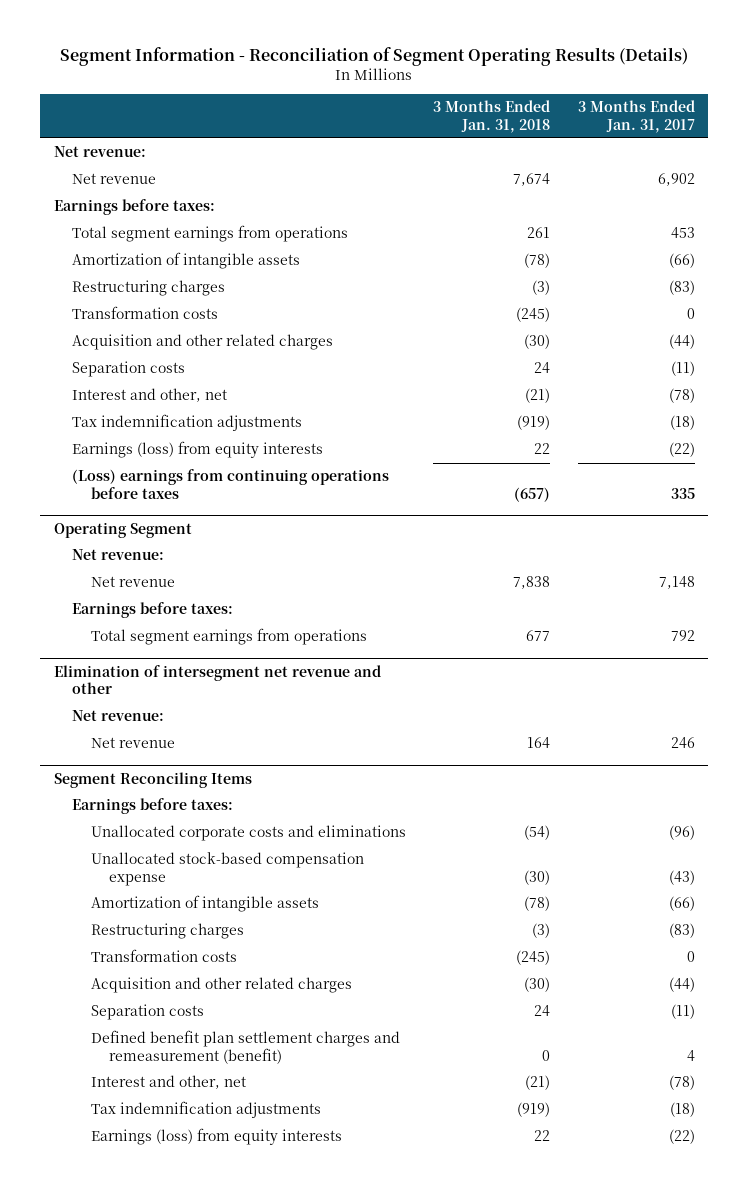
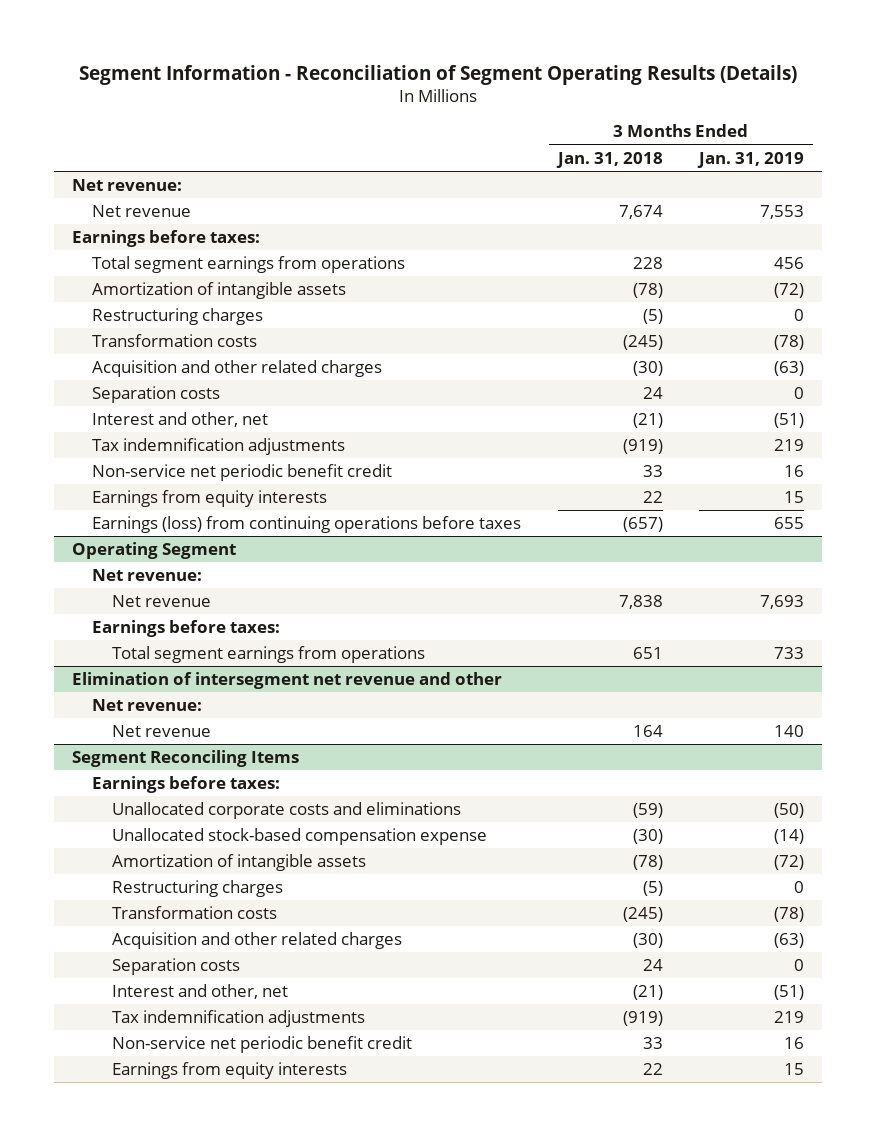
[577,100,695,133] 3 Months Ended Jan. 31, 2017 -> none
none -> [696,151,804,168] Jan. 31, 2019
[527,227,551,239] 261 -> [632,256,663,269] 228
[532,280,551,296] (3) -> [642,308,663,324] (5)
none -> [92,463,393,481] Non-service net periodic benefit credit
[72,441,324,459] Earnings (loss) from equity interests -> [92,489,328,507] Earnings from equity interests
[72,469,390,499] (Loss) earnings from continuing operations before taxes -> [92,515,522,533] Earnings (loss) from continuing operations before taxes
[526,630,551,642] 677 -> [632,646,663,659] 651
[524,825,551,841] (54) -> [632,802,663,818] (59)
[532,923,551,939] (3) -> [642,880,663,896] (5)
[90,1030,400,1064] Defined benefit plan settlement charges and remeasurement (benefit) -> none
none -> [112,1035,413,1053] Non-service net periodic benefit credit
[90,1128,342,1146] Earnings (loss) from equity interests -> [112,1061,348,1079] Earnings from equity interests

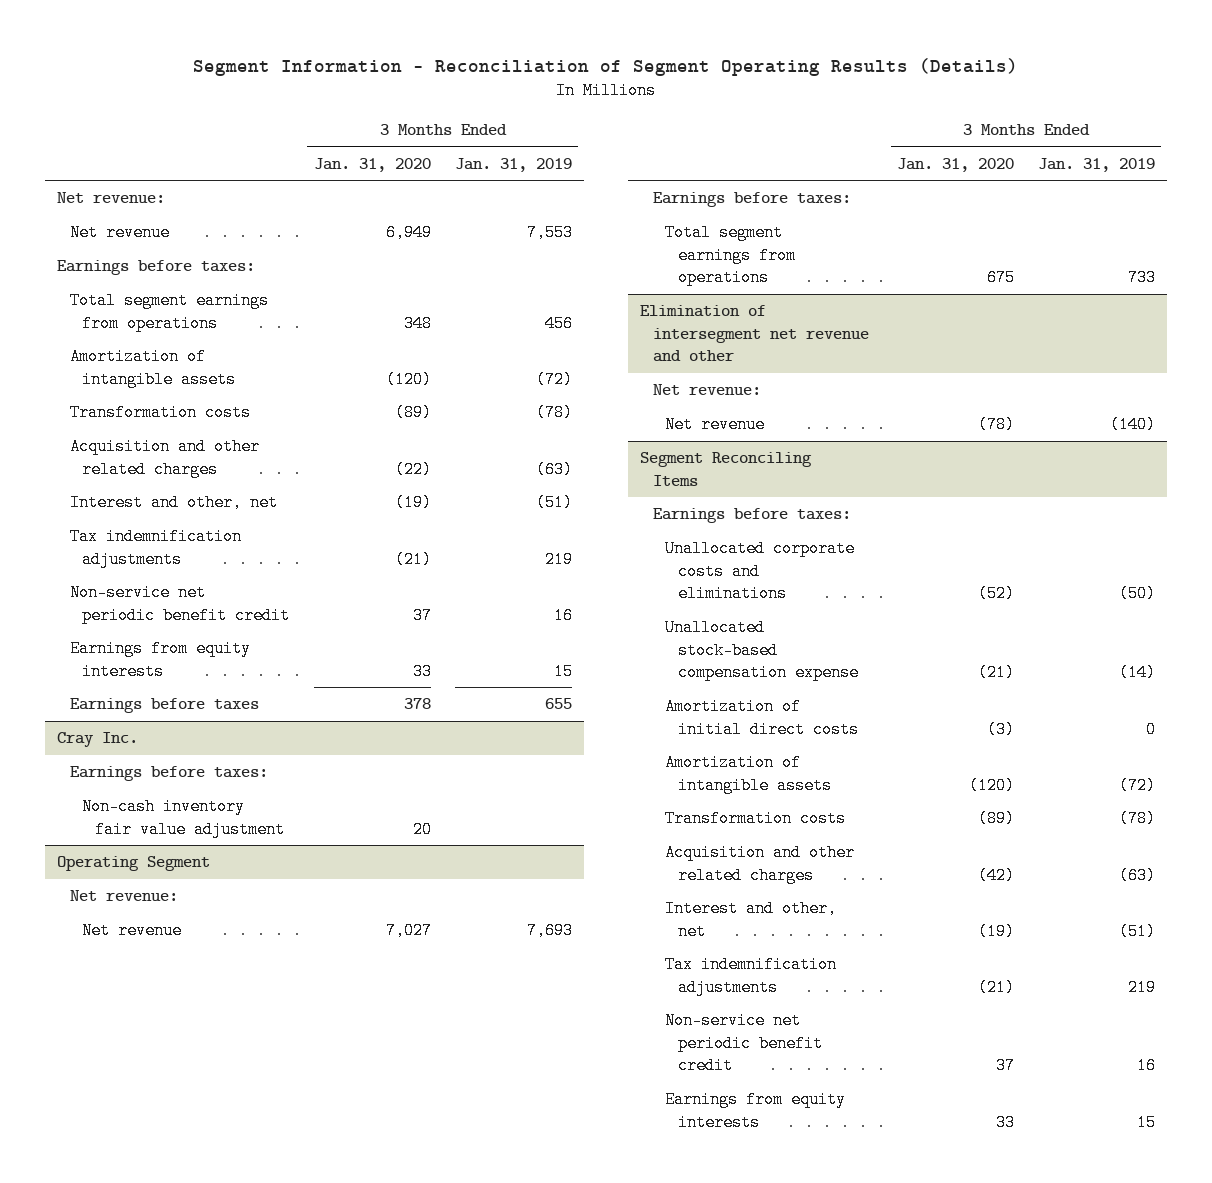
[555,151,663,168] Jan. 31, 2018 -> none
none -> [313,157,431,172] Jan. 31, 2020
[92,307,264,325] Restructuring charges -> none
[92,385,221,403] Separation costs -> none
[92,515,522,533] Earnings (loss) from continuing operations before taxes -> [69,698,259,714] Earnings before taxes
none -> [56,732,138,748] Cray Inc.
none -> [69,766,268,782] Earnings before taxes:
none -> [82,798,285,838] Non-cash inventory fair value adjustment
[773,724,804,737] 140 -> [1110,416,1157,434] (140)
none -> [665,698,860,738] Amortization of initial direct costs
[112,879,284,897] Restructuring charges -> none
[112,957,241,975] Separation costs -> none

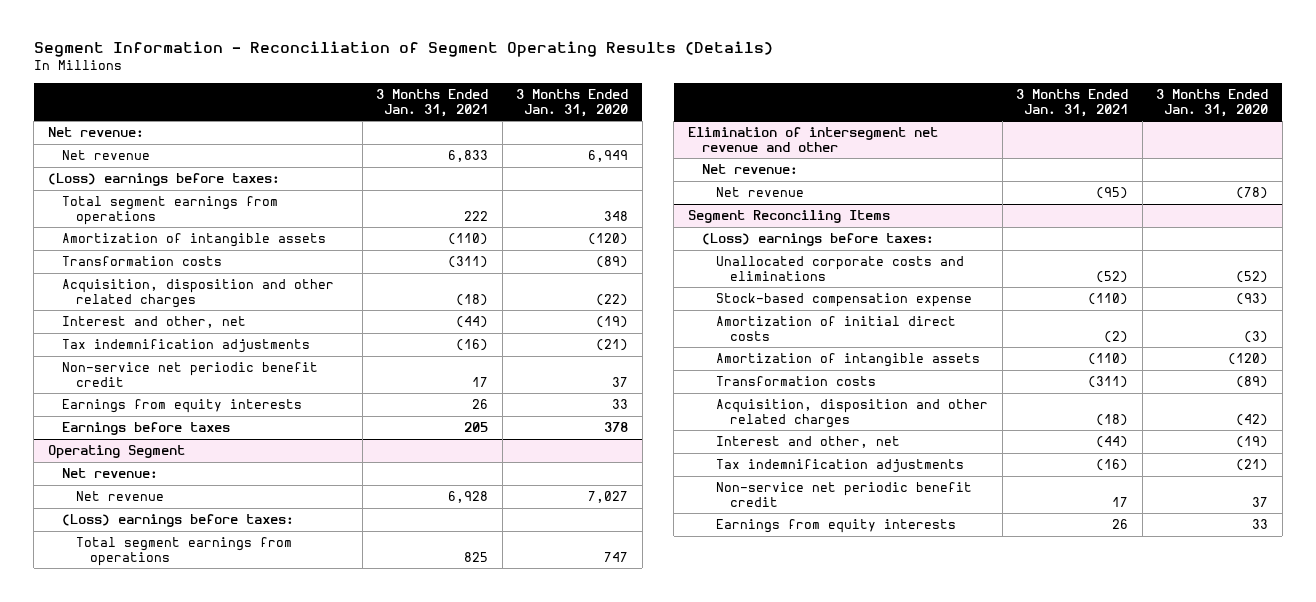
[454,157,572,172] Jan. 31, 2019 -> none
none -> [376,89,489,117] 3 Months Ended Jan. 31, 2021
[56,260,255,276] Earnings before taxes: -> [47,173,280,187] (Loss) earnings before taxes:
[69,438,260,478] Acquisition and other related charges -> [62,279,335,308] Acquisition, disposition and other related charges
[56,732,138,748] Cray Inc. -> none
[69,766,268,782] Earnings before taxes: -> none
[82,798,285,838] Non-cash inventory fair value adjustment -> none
[652,192,851,208] Earnings before taxes: -> [62,514,295,528] (Loss) earnings before taxes:
[986,269,1015,287] 675 -> [604,551,629,562] 747
[652,508,851,524] Earnings before taxes: -> [701,233,934,247] (Loss) earnings before taxes:
[665,619,860,682] Unallocated stock-based compensation expense -> [716,293,973,308] Stock-based compensation expense
[977,664,1015,682] (21) -> [1236,293,1269,306] (93)
[665,844,856,884] Acquisition and other related charges -> [716,399,989,428] Acquisition, disposition and other related charges

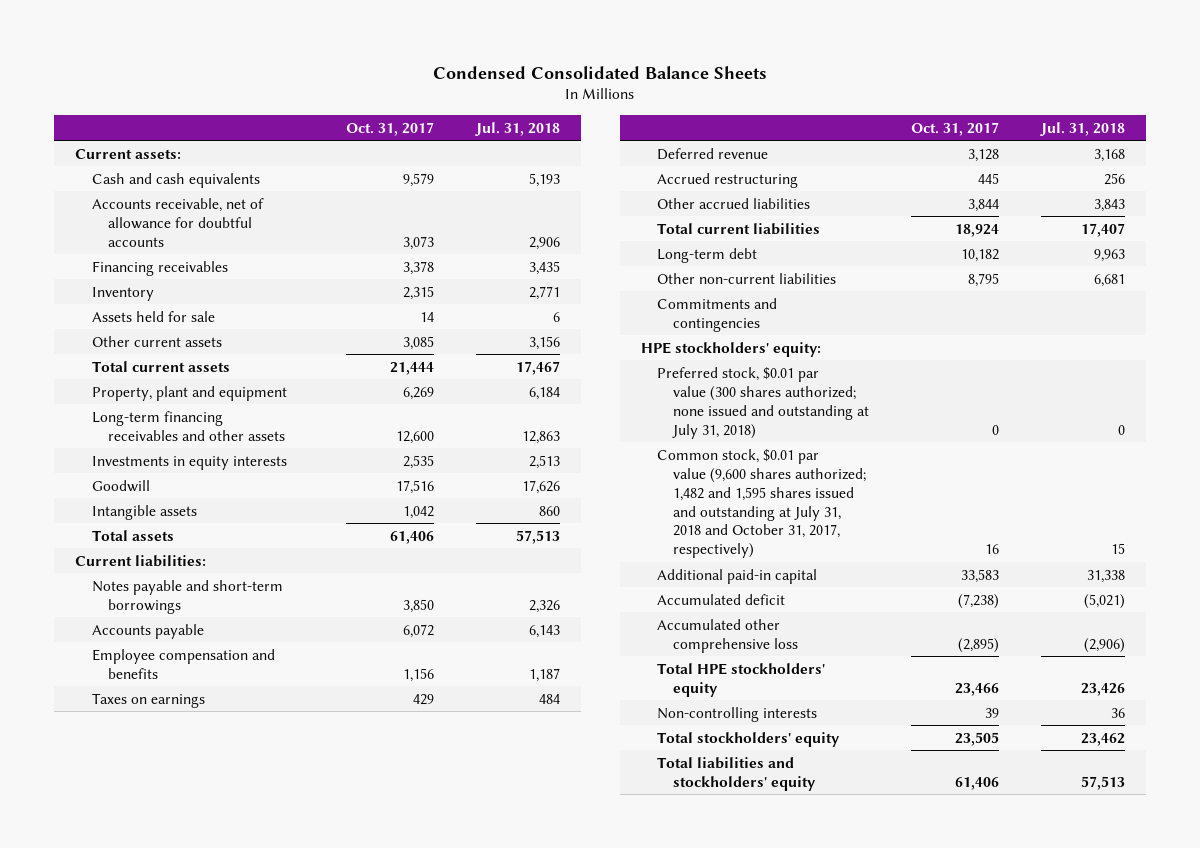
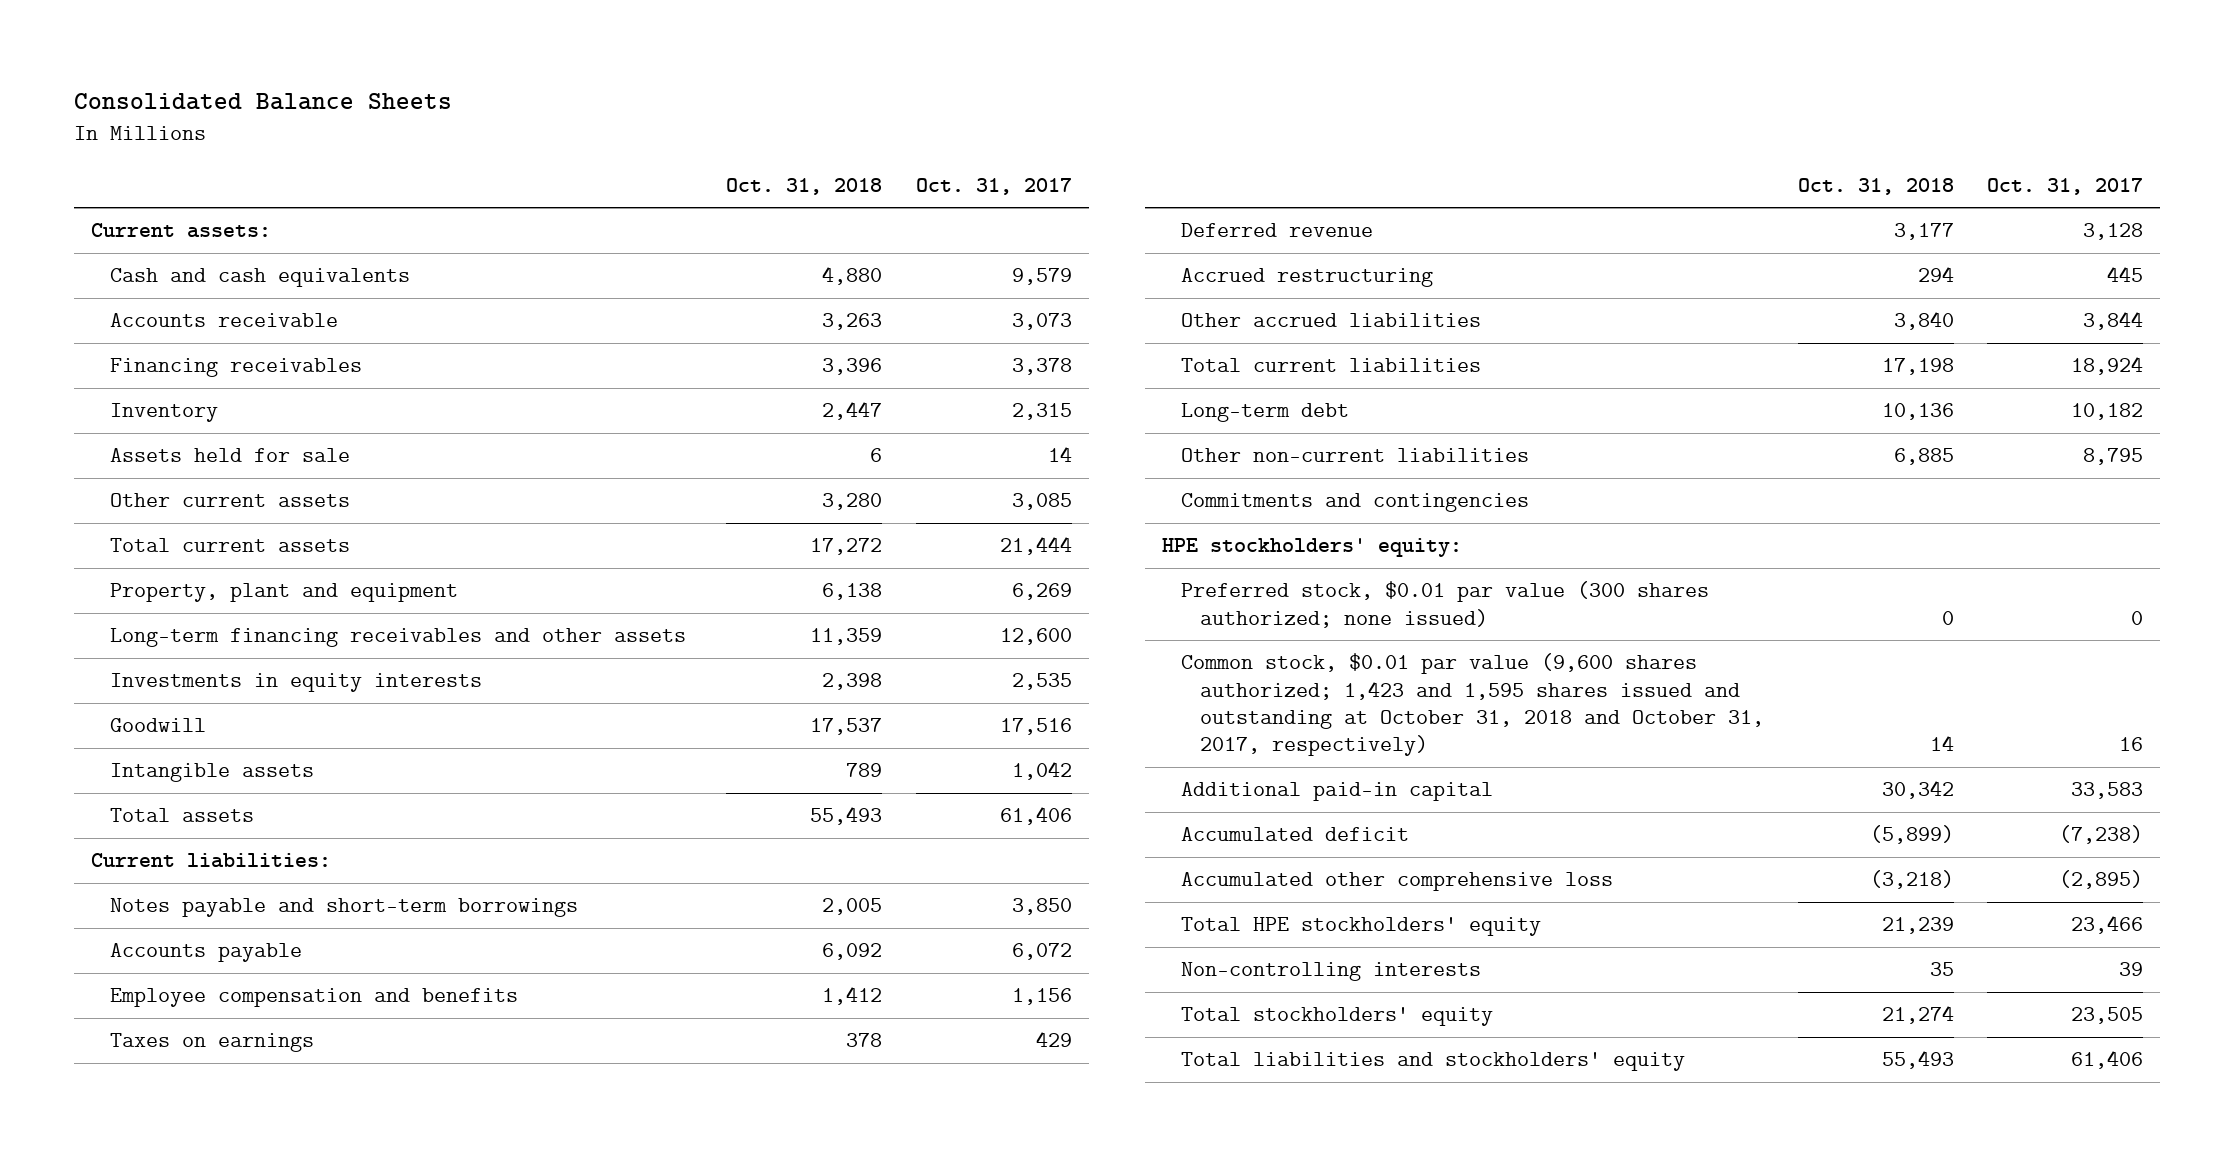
[433,65,768,79] Condensed Consolidated Balance Sheets -> [73,93,452,111] Consolidated Balance Sheets
[474,121,560,136] Jul. 31, 2018 -> none
none -> [726,177,883,195] Oct. 31, 2018
[91,197,264,247] Accounts receivable, net of allowance for doubtful accounts -> [109,313,338,328] Accounts receivable
[656,366,869,439] Preferred stock, $0.01 par value (300 shares authorized; none issued and outstanding at July 31, 2018) -> [1181,581,1710,628] Preferred stock, $0.01 par value (300 shares authorized; none issued)
[656,448,866,559] Common stock, $0.01 par value (9,600 shares authorized; 1,482 and 1,595 shares issued and outstanding at July 31, 2018 and October 31, 2017, respectively) -> [1181,653,1765,757] Common stock, $0.01 par value (9,600 shares authorized; 1,423 and 1,595 shares issued and outstanding at October 31, 2018 and October 31, 2017, respectively)

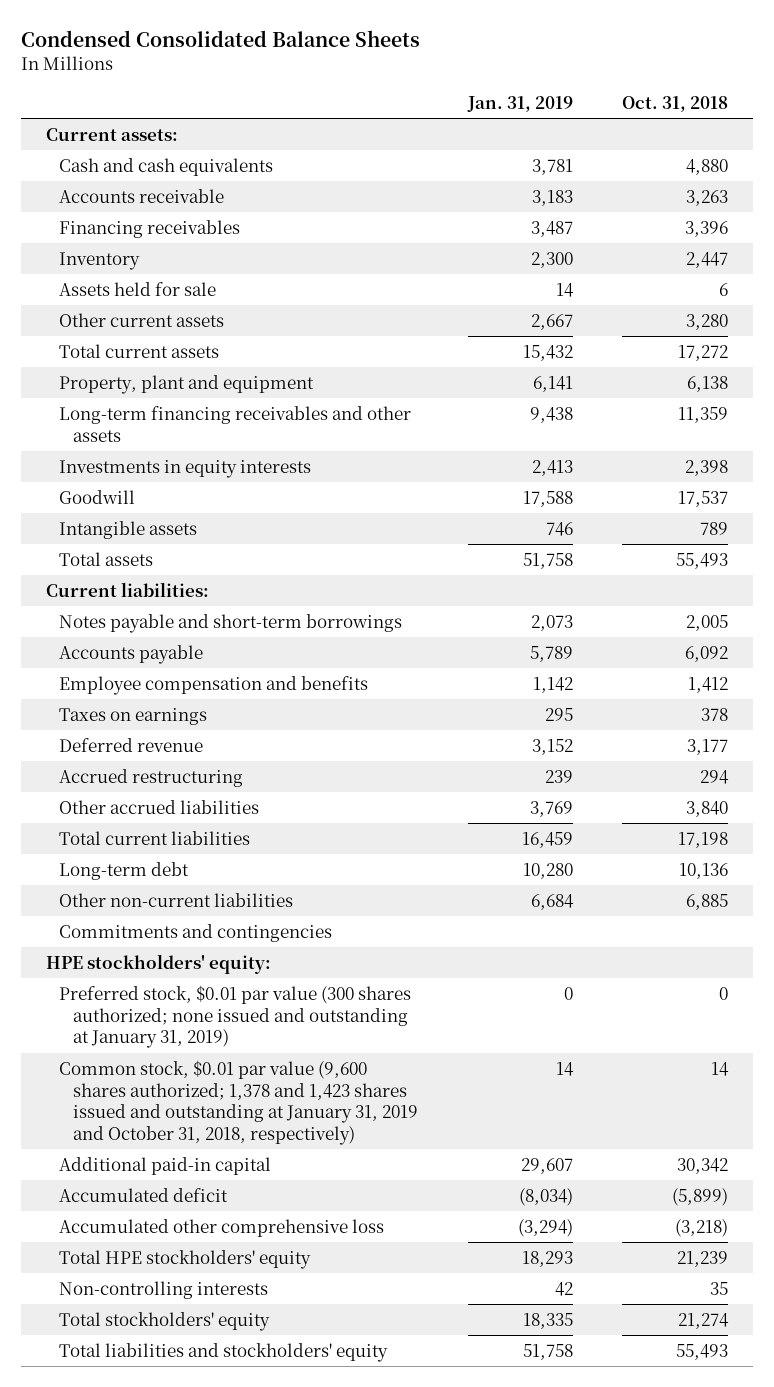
[73,93,452,111] Consolidated Balance Sheets -> [20,30,420,48] Condensed Consolidated Balance Sheets
[915,177,1072,195] Oct. 31, 2017 -> none
none -> [466,95,573,112] Jan. 31, 2019
[1181,581,1710,628] Preferred stock, $0.01 par value (300 shares authorized; none issued) -> [59,984,412,1049] Preferred stock, $0.01 par value (300 shares authorized; none issued and outstanding at January 31, 2019)
[1181,653,1765,757] Common stock, $0.01 par value (9,600 shares authorized; 1,423 and 1,595 shares issued and outstanding at October 31, 2018 and October 31, 2017, respectively) -> [59,1059,419,1145] Common stock, $0.01 par value (9,600 shares authorized; 1,378 and 1,423 shares issued and outstanding at January 31, 2019 and October 31, 2018, respectively)

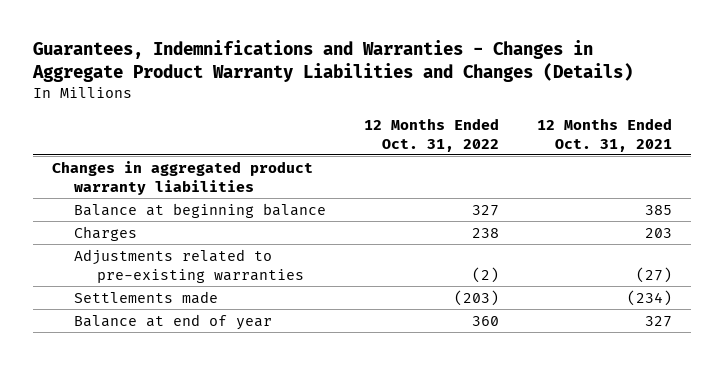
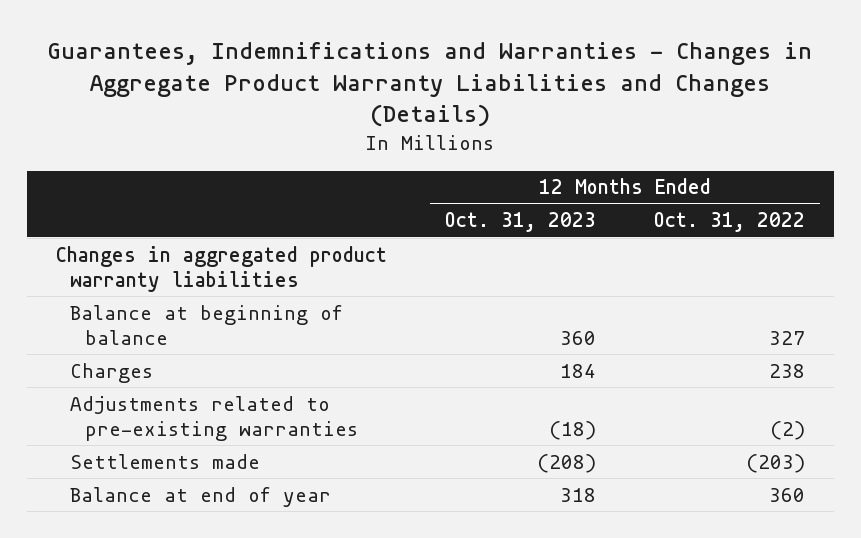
[537,117,673,152] 12 Months Ended Oct. 31, 2021 -> none
none -> [444,212,596,233] Oct. 31, 2023
[74,202,327,218] Balance at beginning balance -> [70,304,344,345] Balance at beginning of balance

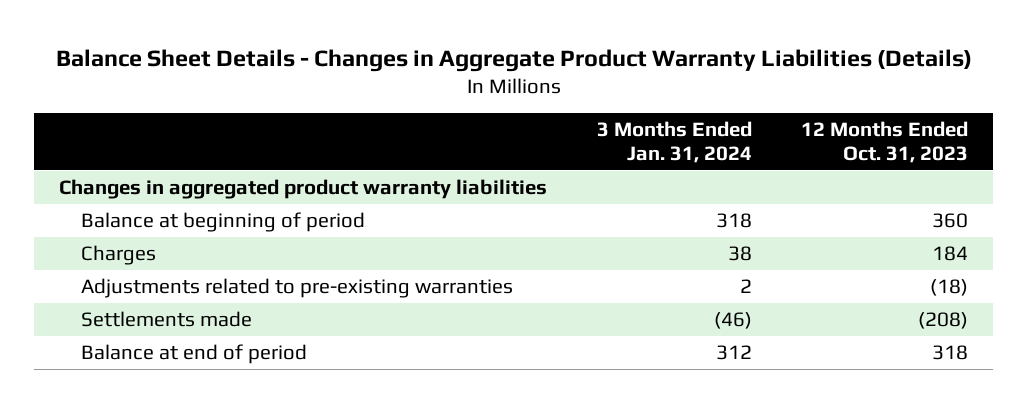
[47,41,813,128] Guarantees, Indemnifications and Warranties - Changes in Aggregate Product Warranty Liabilities and Changes (Details) -> [55,48,972,72] Balance Sheet Details - Changes in Aggregate Product Warranty Liabilities (Details)
[654,212,806,233] Oct. 31, 2022 -> none
none -> [596,121,752,163] 3 Months Ended Jan. 31, 2024
[70,304,344,345] Balance at beginning of balance -> [80,211,365,232] Balance at beginning of period
[70,486,332,507] Balance at end of year -> [80,343,307,364] Balance at end of period

